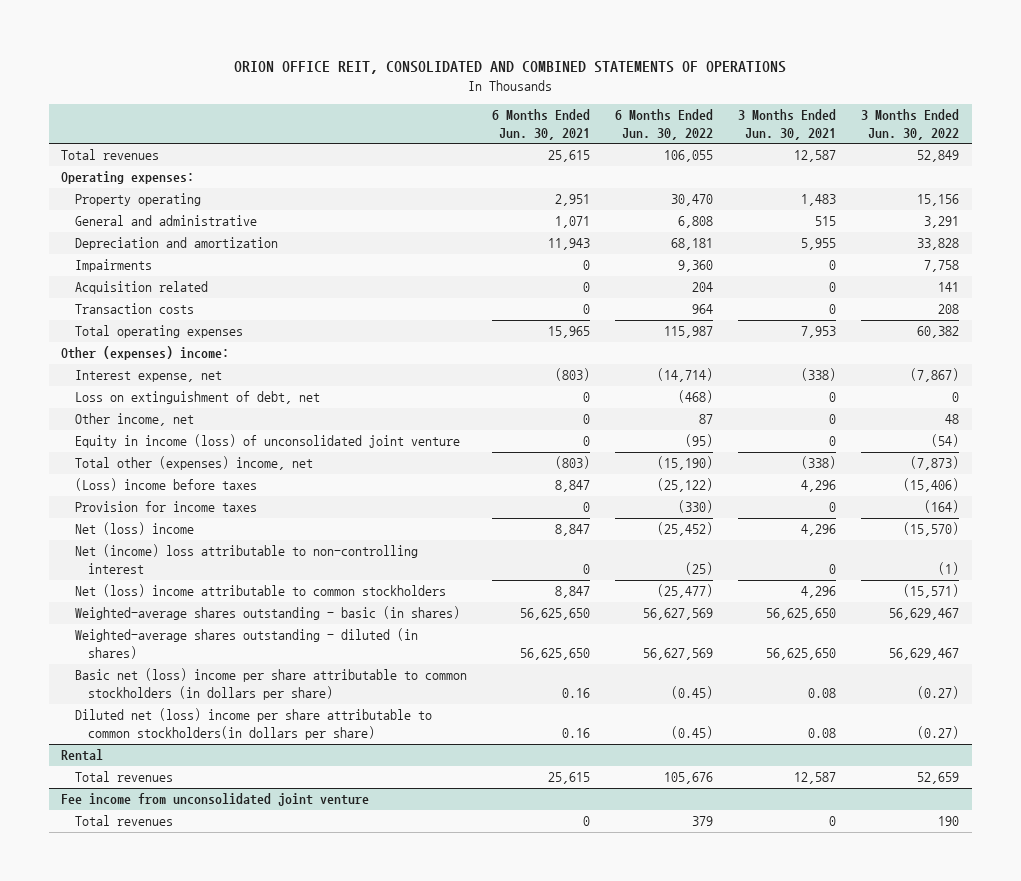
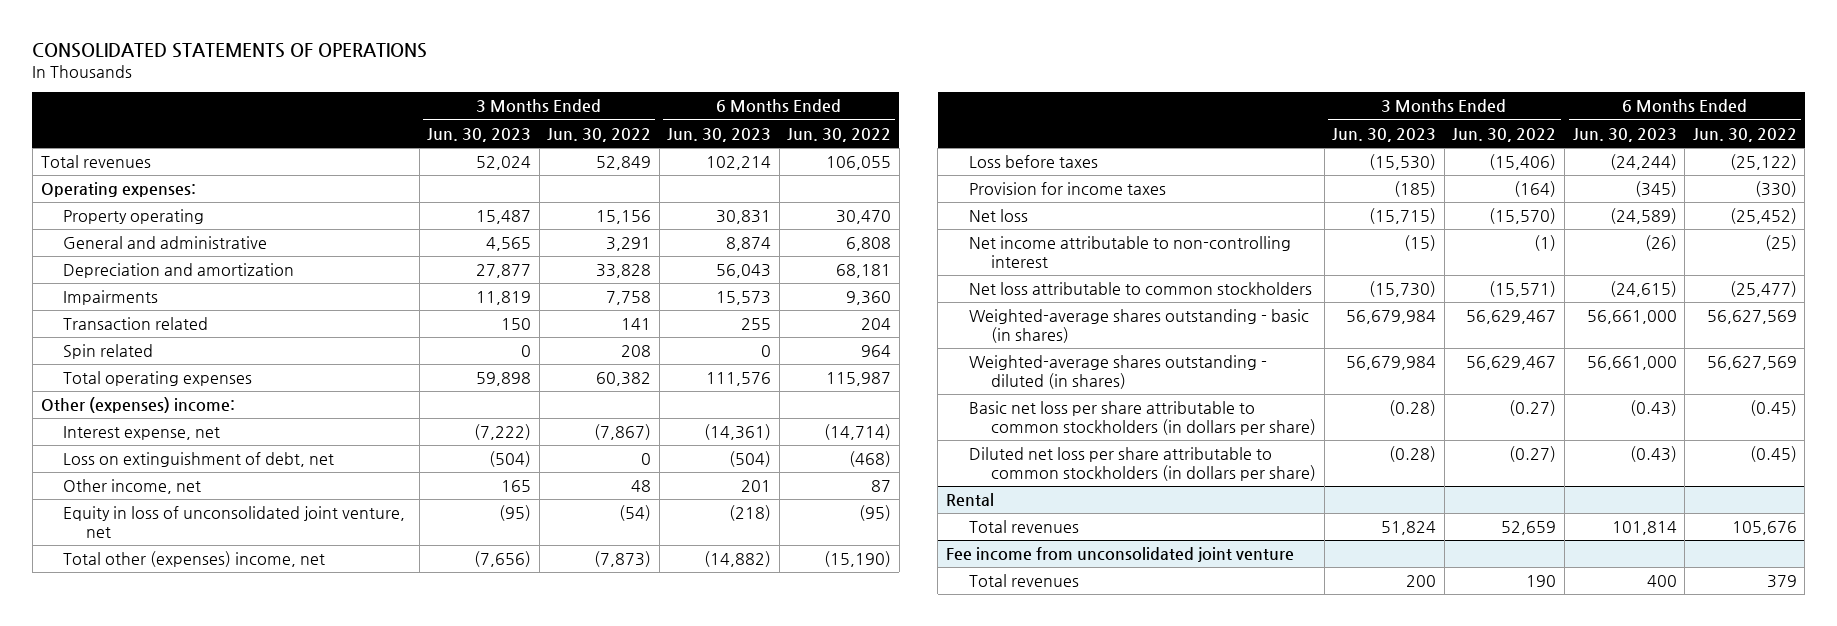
[234,60,787,74] ORION OFFICE REIT, CONSOLIDATED AND COMBINED STATEMENTS OF OPERATIONS -> [32,43,428,59] CONSOLIDATED STATEMENTS OF OPERATIONS
[491,109,590,141] 6 Months Ended Jun. 30, 2021 -> none
[738,109,837,141] 3 Months Ended Jun. 30, 2021 -> none
none -> [427,127,532,142] Jun. 30, 2023
none -> [667,127,772,142] Jun. 30, 2023
[74,281,208,295] Acquisition related -> [63,317,209,331] Transaction related
[74,303,194,315] Transaction costs -> [63,344,154,360] Spin related
[74,434,460,449] Equity in income (loss) of unconsolidated joint venture -> [63,506,406,538] Equity in loss of unconsolidated joint venture, net
[74,478,257,492] (Loss) income before taxes -> [968,155,1098,169] Loss before taxes
[74,522,194,536] Net (loss) income -> [968,209,1028,223] Net loss
[74,544,418,575] Net (income) loss attributable to non-controlling interest -> [968,236,1291,268] Net income attributable to non-controlling interest
[74,584,446,598] Net (loss) income attributable to common stockholders -> [968,282,1312,296] Net loss attributable to common stockholders
[74,668,467,701] Basic net (loss) income per share attributable to common stockholders (in dollars per share) -> [968,401,1317,435] Basic net loss per share attributable to common stockholders (in dollars per share)
[74,708,432,741] Diluted net (loss) income per share attributable to common stockholders(in dollars per share) -> [968,447,1317,481] Diluted net loss per share attributable to common stockholders (in dollars per share)

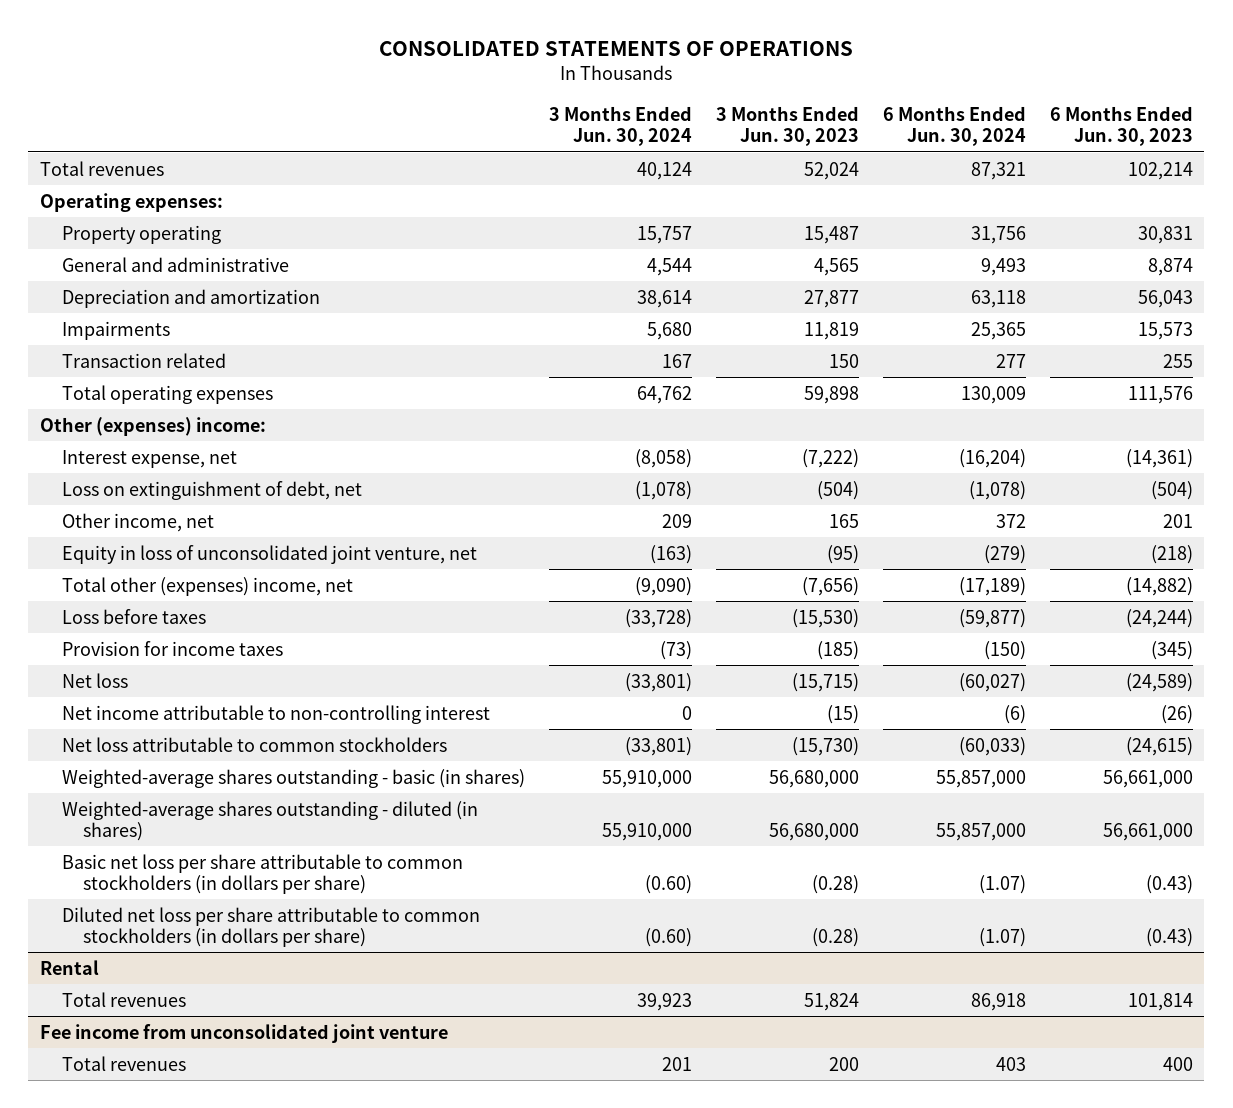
[547,127,652,142] Jun. 30, 2022 -> none
[787,127,892,142] Jun. 30, 2022 -> none
none -> [548,105,692,147] 3 Months Ended Jun. 30, 2024
none -> [882,105,1026,147] 6 Months Ended Jun. 30, 2024
[63,344,154,360] Spin related -> none
[1346,310,1437,325] 56,679,984 -> [768,769,859,788] 56,680,000
[1346,356,1437,371] 56,679,984 -> [768,822,859,841] 56,680,000

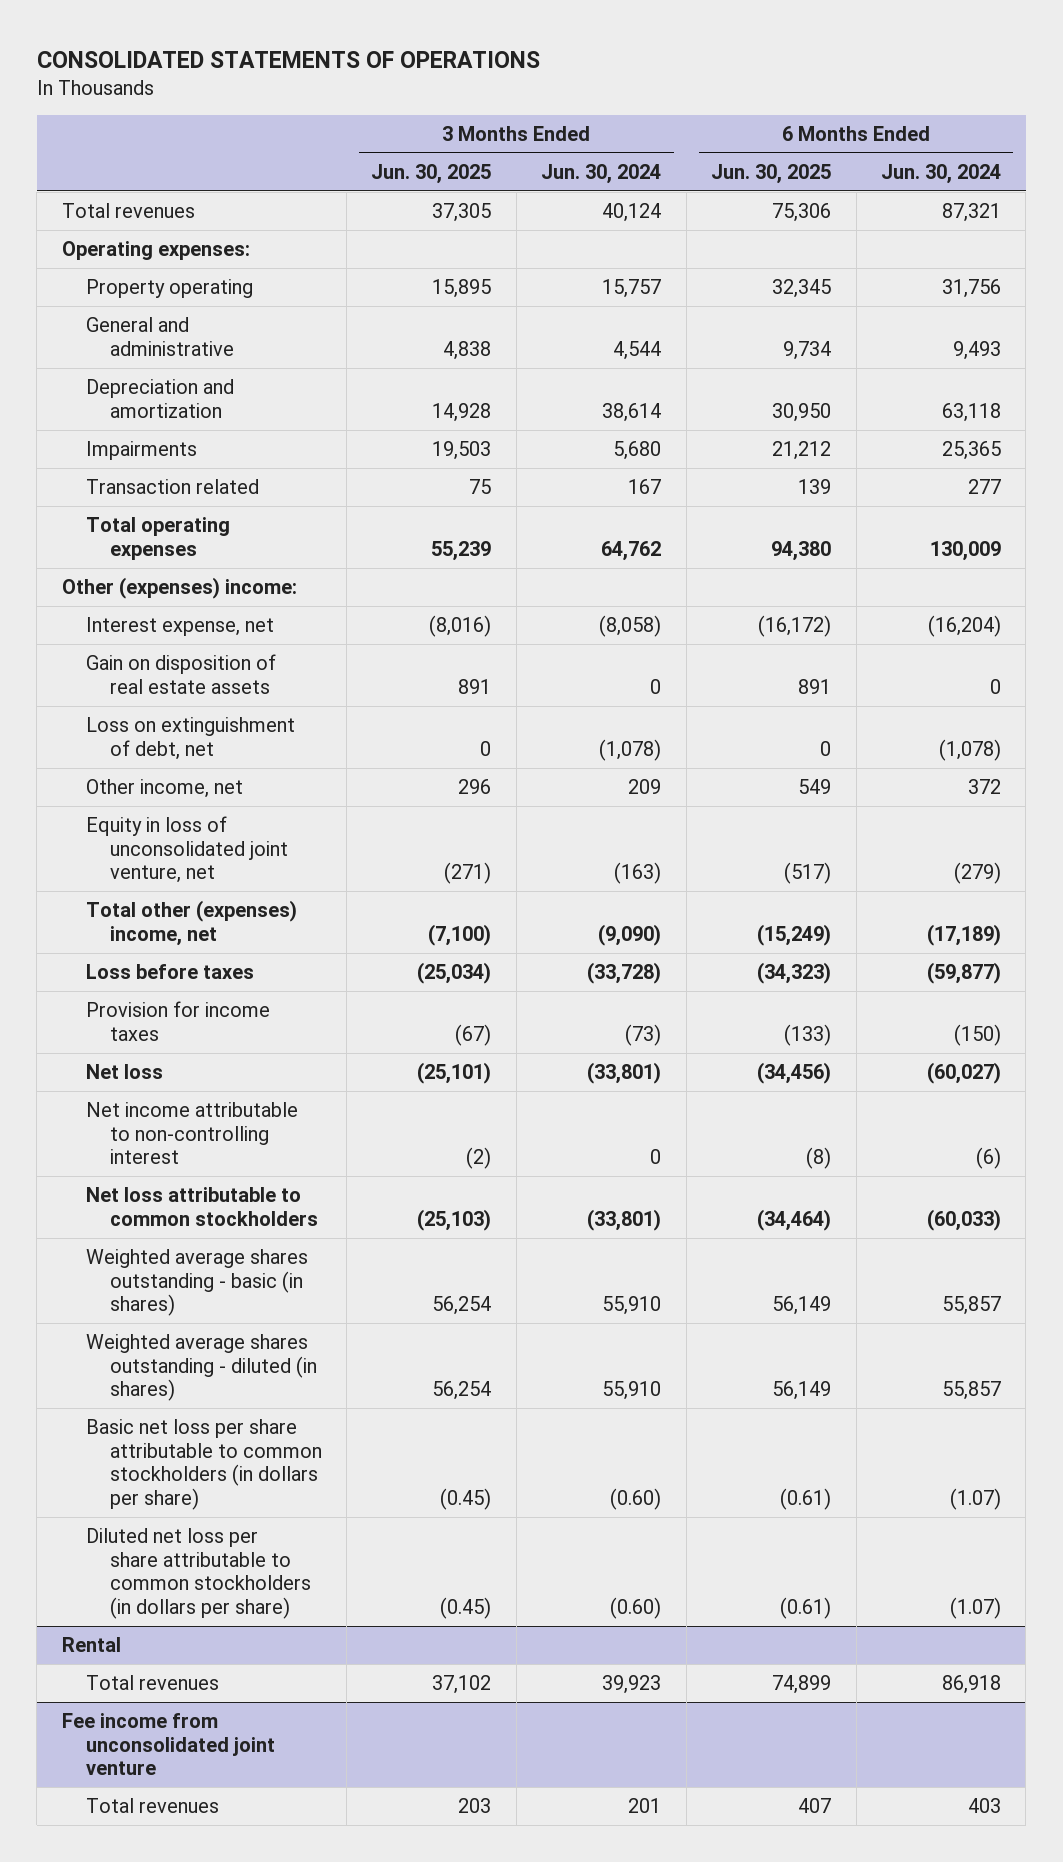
[715,105,859,147] 3 Months Ended Jun. 30, 2023 -> none
[1049,105,1193,147] 6 Months Ended Jun. 30, 2023 -> none
none -> [371,163,492,184] Jun. 30, 2025
none -> [711,163,832,184] Jun. 30, 2025
none -> [85,654,276,694] Gain on disposition of real estate assets
[61,768,525,788] Weighted-average shares outstanding - basic (in shares) -> [85,1249,308,1317] Weighted average shares outstanding - basic (in shares)
[601,769,692,788] 55,910,000 -> [602,1296,662,1316] 55,910
[935,769,1026,788] 55,857,000 -> [941,1296,1001,1316] 55,857
[61,800,478,841] Weighted-average shares outstanding - diluted (in shares) -> [85,1334,317,1402] Weighted average shares outstanding - diluted (in shares)
[601,822,692,841] 55,910,000 -> [602,1381,662,1401] 55,910
[935,822,1026,841] 55,857,000 -> [941,1381,1001,1401] 55,857

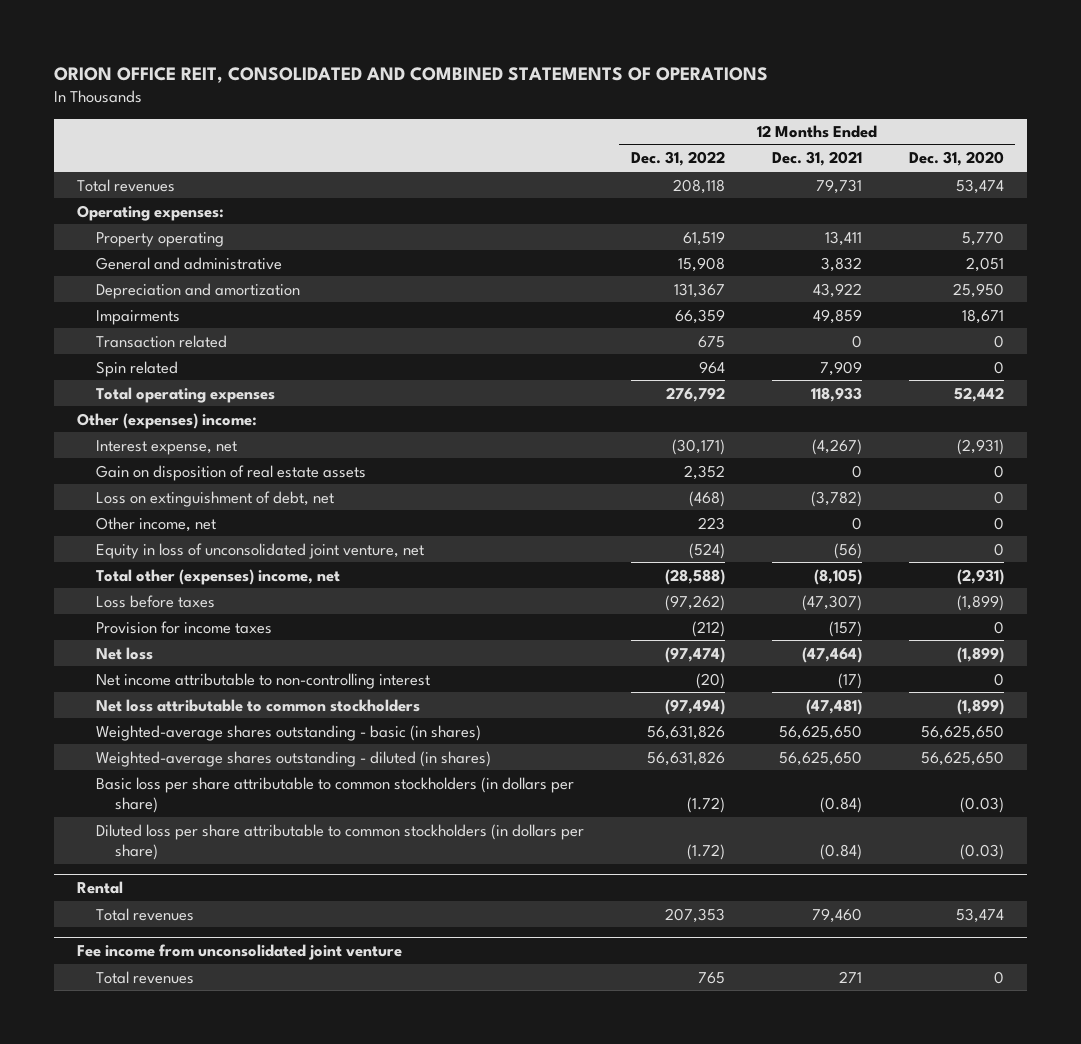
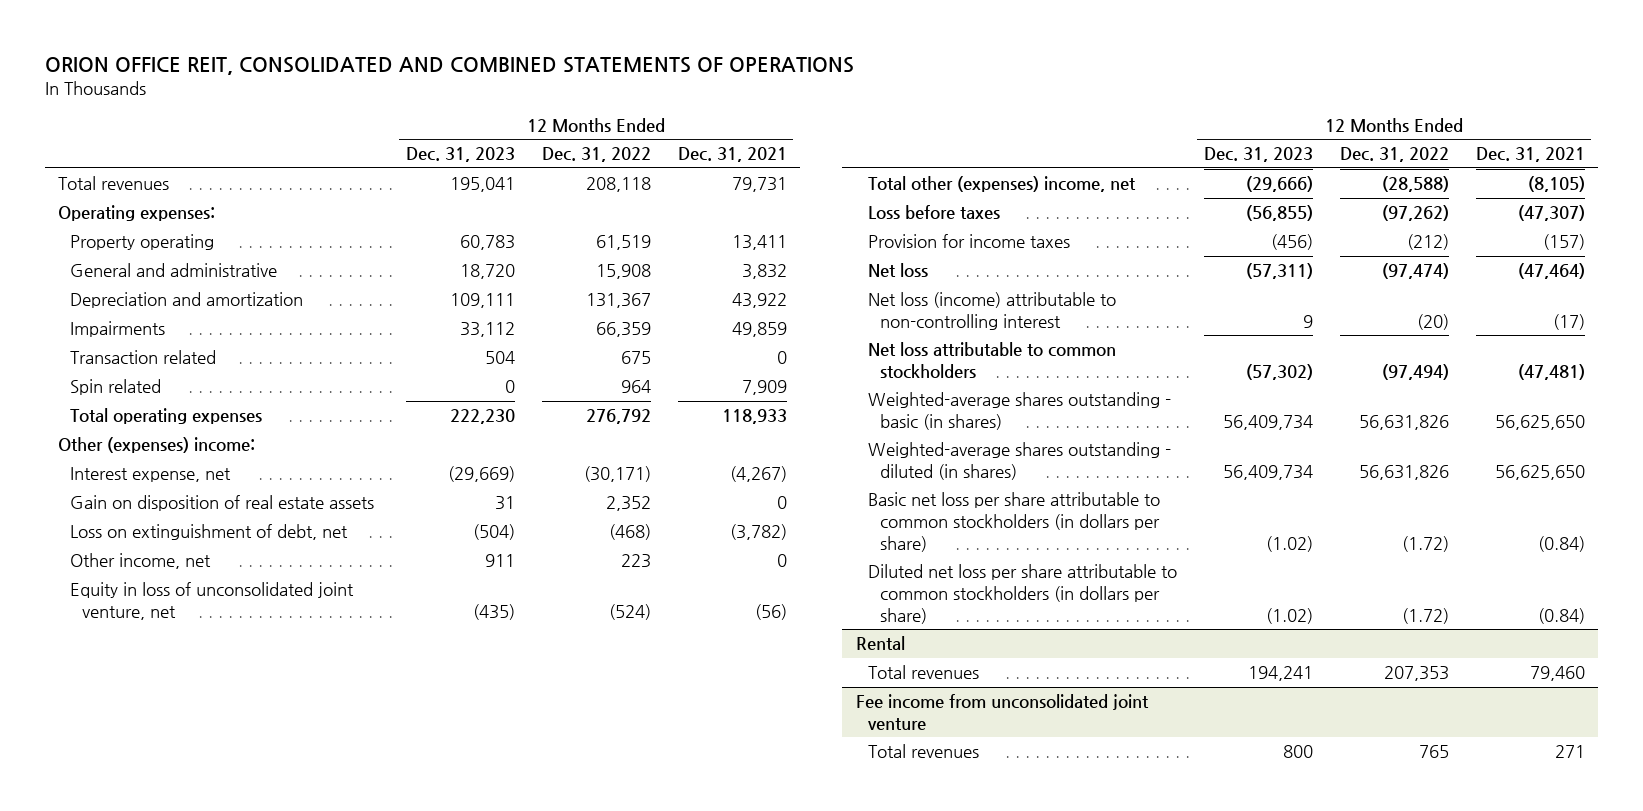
[908,151,1004,167] Dec. 31, 2020 -> none
none -> [406,147,516,163] Dec. 31, 2023
[95,672,430,689] Net income attributable to non-controlling interest -> [868,292,1117,330] Net loss (income) attributable to non-controlling interest
[95,776,574,814] Basic loss per share attributable to common stockholders (in dollars per share) -> [868,492,1161,552] Basic net loss per share attributable to common stockholders (in dollars per share)
[95,823,584,861] Diluted loss per share attributable to common stockholders (in dollars per share) -> [868,564,1178,624] Diluted net loss per share attributable to common stockholders (in dollars per share)

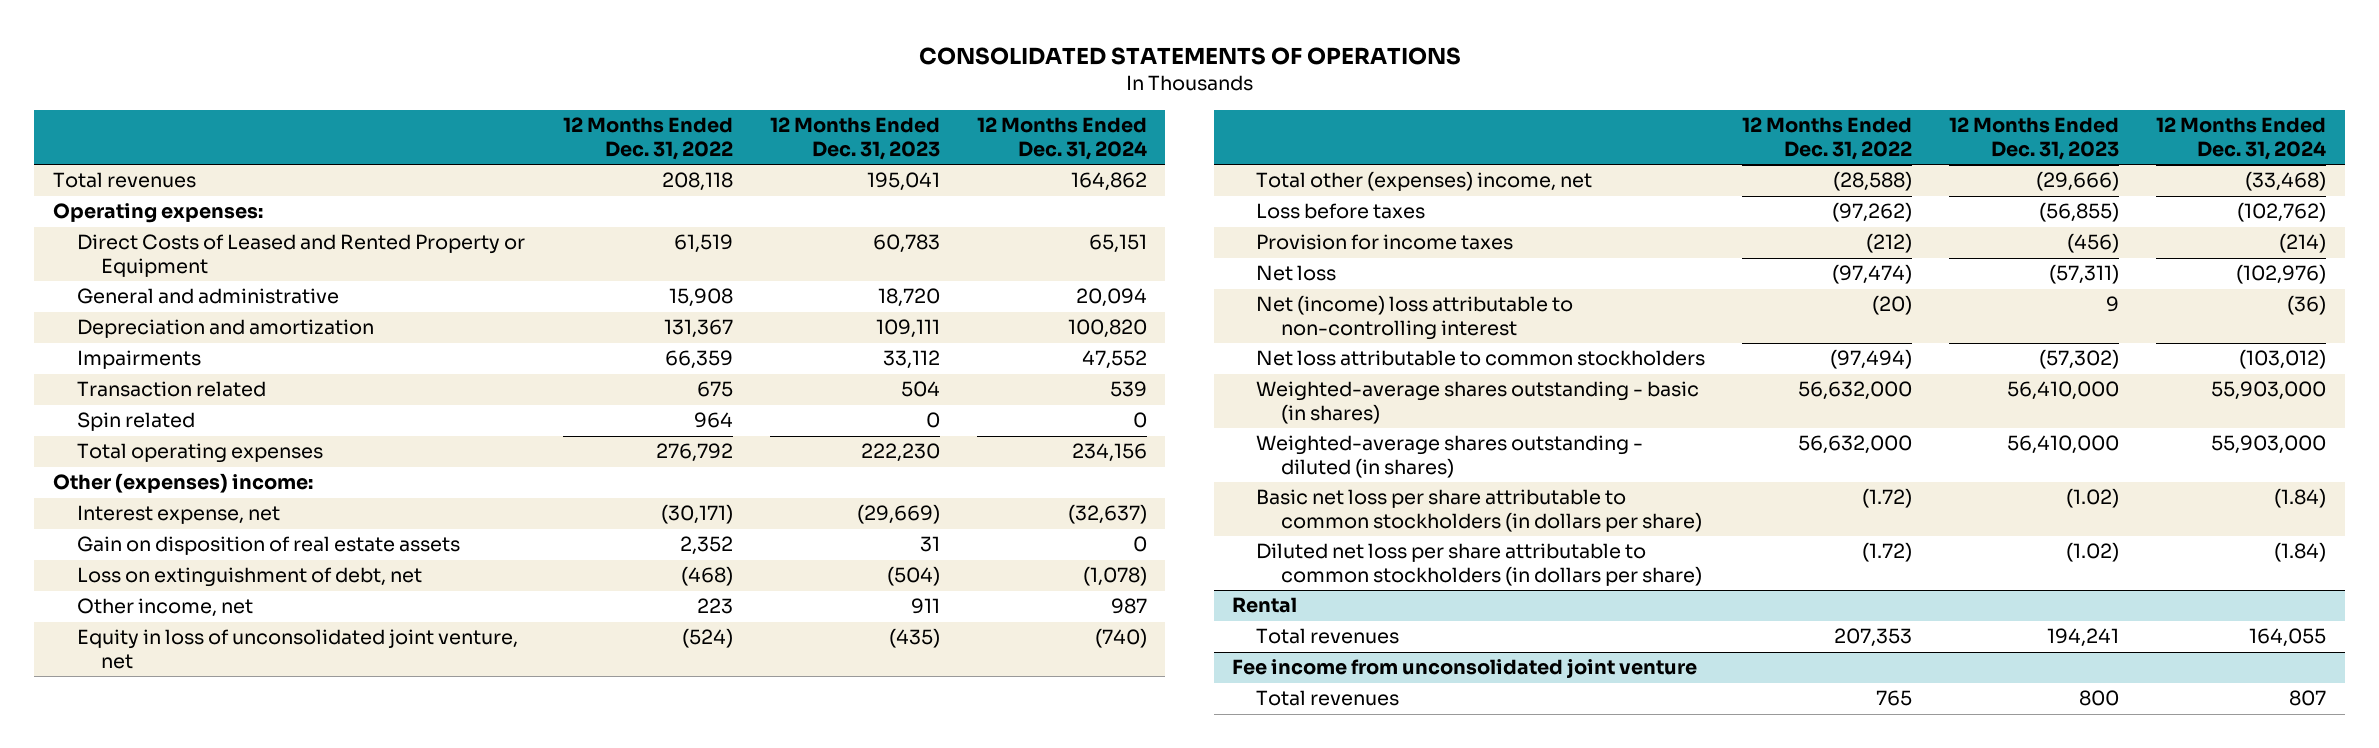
[44,56,854,75] ORION OFFICE REIT, CONSOLIDATED AND COMBINED STATEMENTS OF OPERATIONS -> [918,47,1461,66] CONSOLIDATED STATEMENTS OF OPERATIONS
[677,147,787,163] Dec. 31, 2021 -> none
none -> [976,117,1147,160] 12 Months Ended Dec. 31, 2024
[70,234,215,251] Property operating -> [76,234,525,277] Direct Costs of Leased and Rented Property or Equipment
[868,292,1117,330] Net loss (income) attributable to non-controlling interest -> [1256,295,1574,340] Net (income) loss attributable to non-controlling interest
[1222,414,1313,430] 56,409,734 -> [2007,381,2120,401] 56,410,000
[1358,414,1449,430] 56,631,826 -> [1798,381,1913,401] 56,632,000
[1222,464,1313,480] 56,409,734 -> [2007,435,2120,455] 56,410,000
[1358,464,1449,480] 56,631,826 -> [1798,435,1913,455] 56,632,000

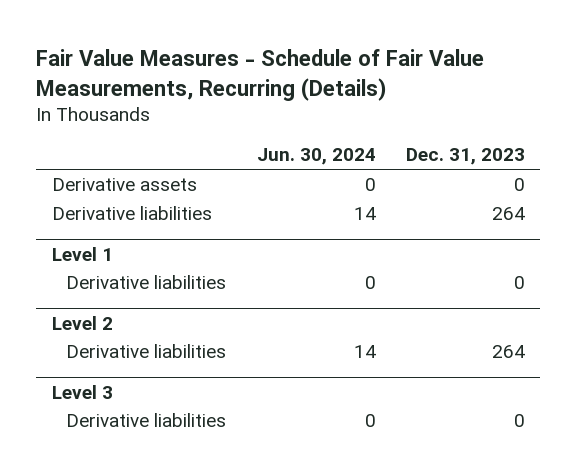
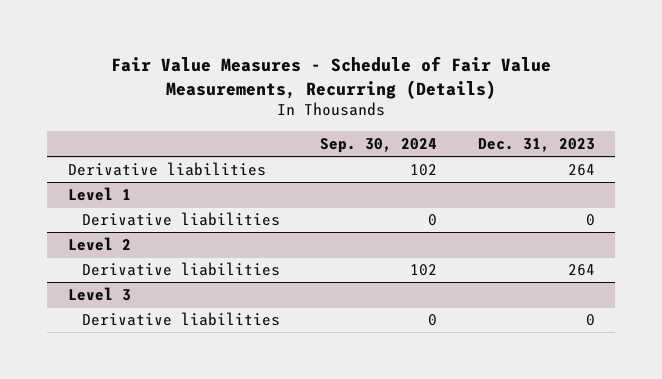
[256,148,376,166] Jun. 30, 2024 -> none
none -> [320,137,438,153] Sep. 30, 2024
[51,178,197,192] Derivative assets -> none

